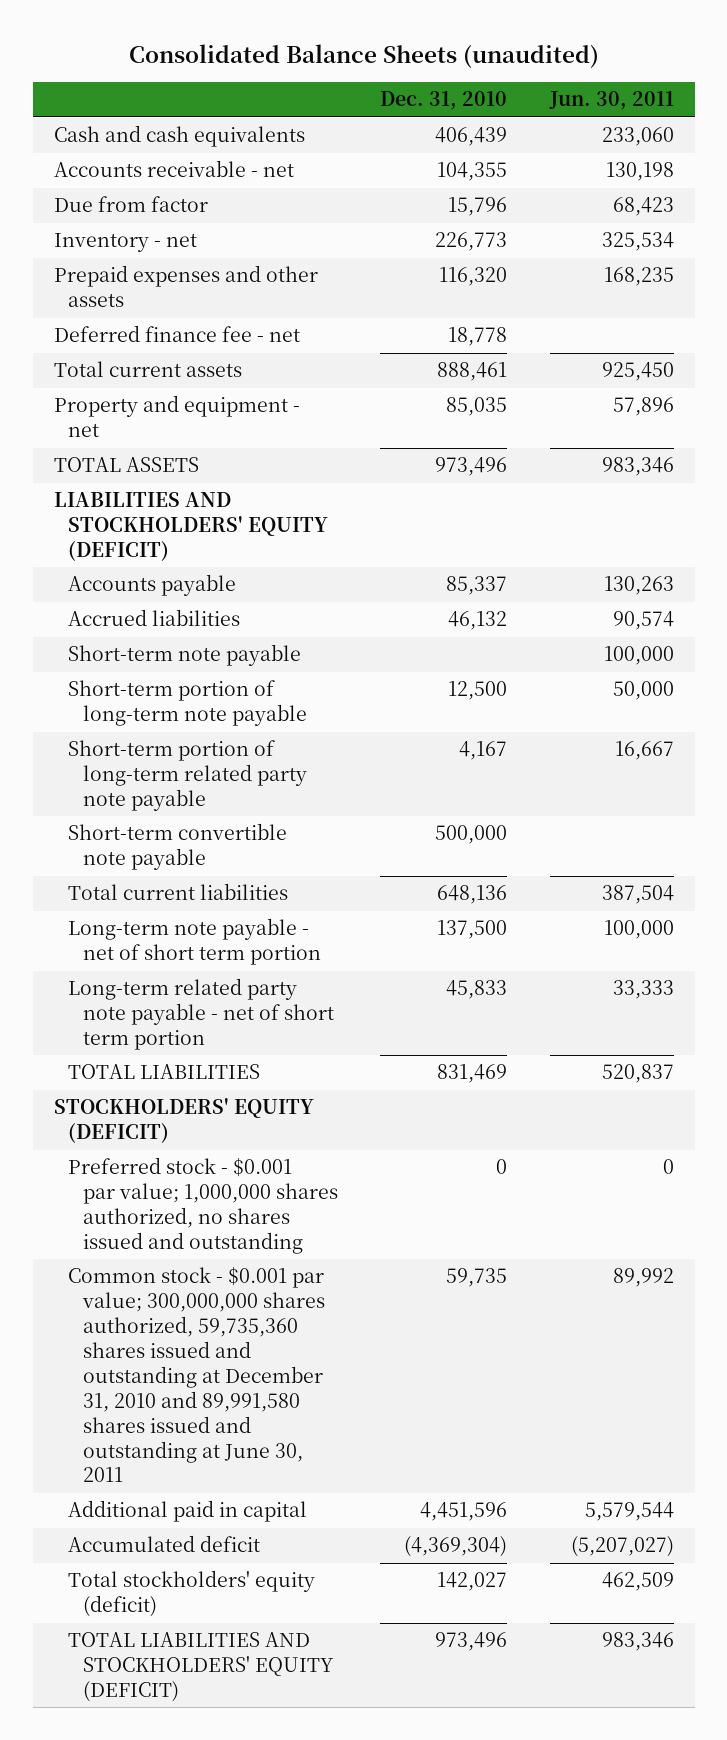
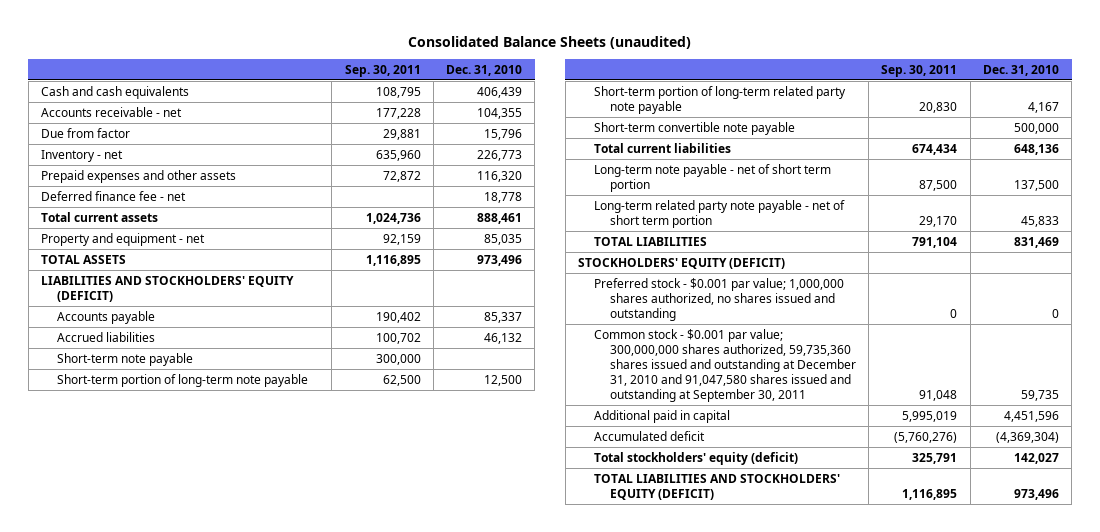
[548,91,674,111] Jun. 30, 2011 -> none
none -> [344,64,421,77] Sep. 30, 2011
[68,1267,326,1483] Common stock - $0.001 par value; 300,000,000 shares authorized, 59,735,360 shares issued and outstanding at December 31, 2010 and 89,991,580 shares issued and outstanding at June 30, 2011 -> [593,328,856,403] Common stock - $0.001 par value; 300,000,000 shares authorized, 59,735,360 shares issued and outstanding at December 31, 2010 and 91,047,580 shares issued and outstanding at September 30, 2011

